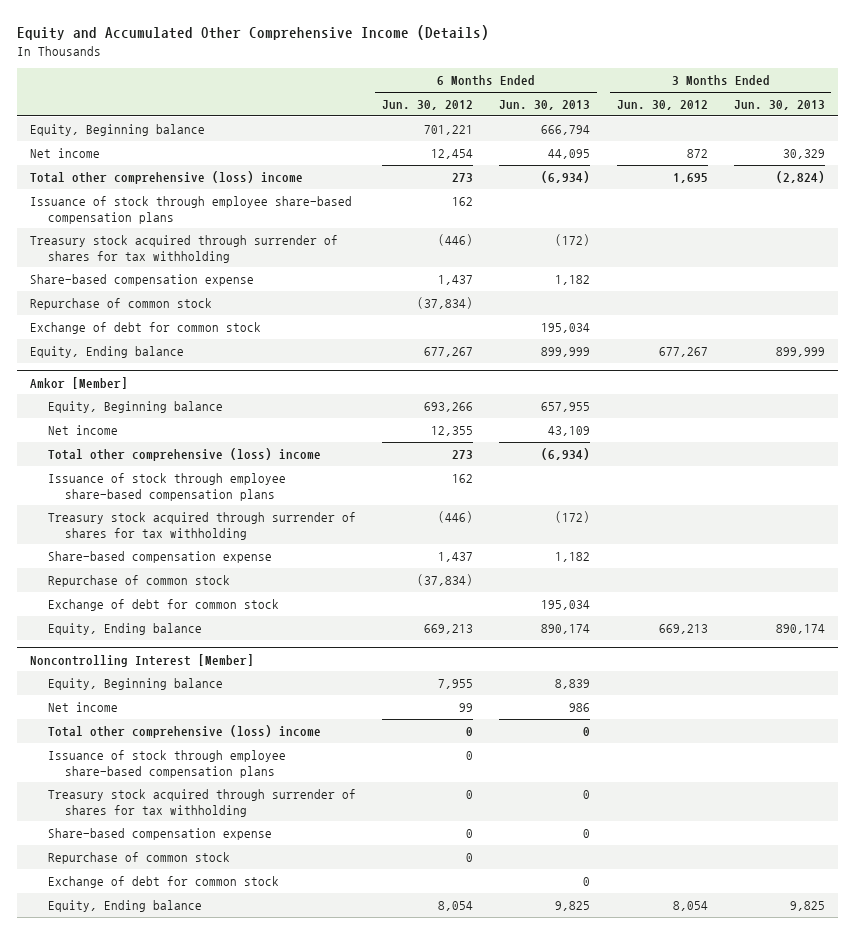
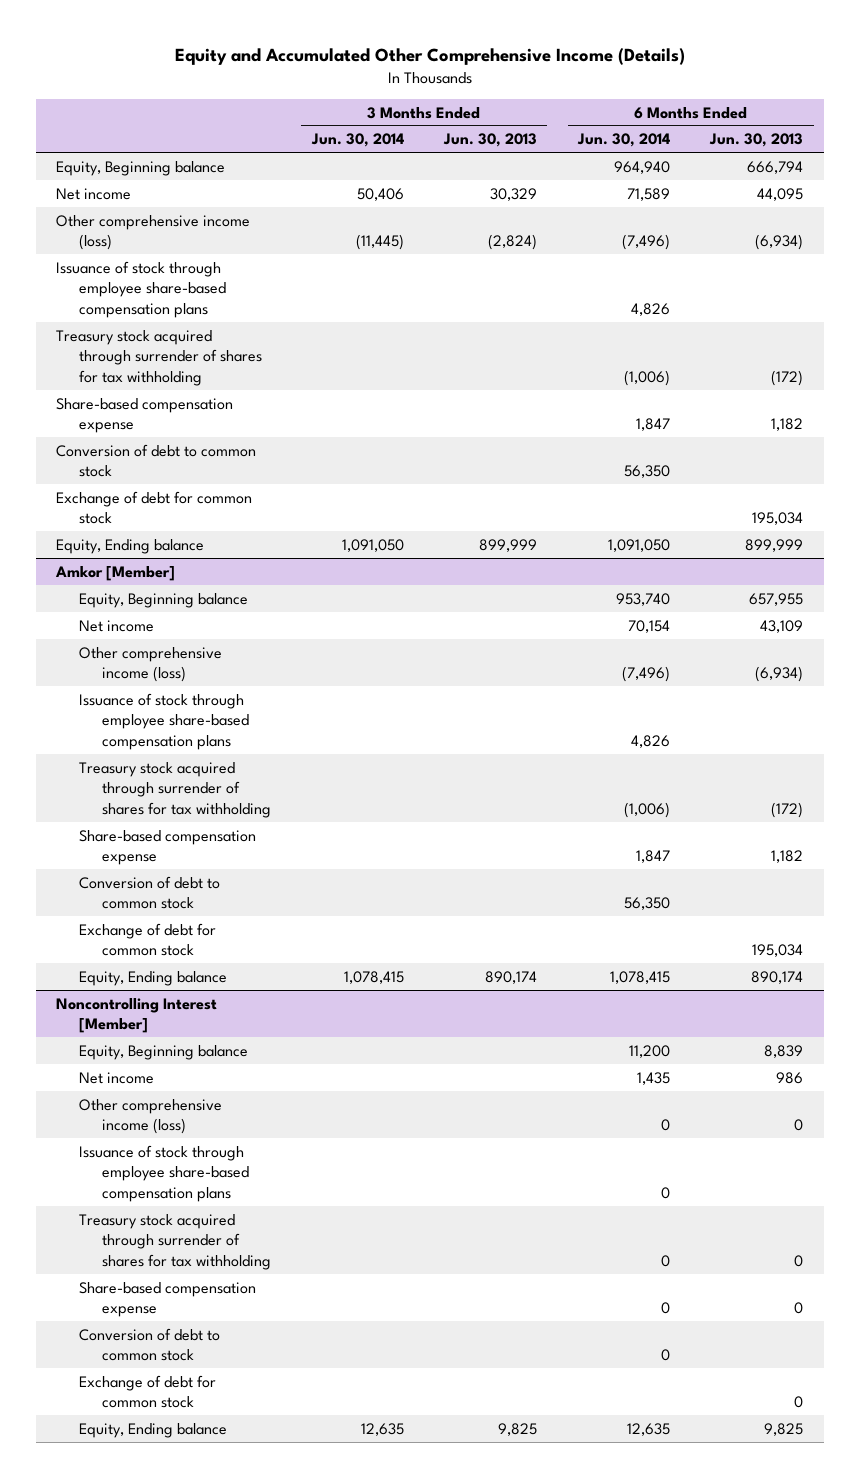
[381,100,473,111] Jun. 30, 2012 -> none
[616,100,708,111] Jun. 30, 2012 -> none
none -> [310,133,404,148] Jun. 30, 2014
none -> [576,133,670,148] Jun. 30, 2014
[29,171,303,185] Total other comprehensive (loss) income -> [56,214,251,251] Other comprehensive income (loss)
[29,298,212,311] Repurchase of common stock -> none
none -> [56,443,257,478] Conversion of debt to common stock
[47,448,321,462] Total other comprehensive (loss) income -> [79,646,223,683] Other comprehensive income (loss)
[47,575,230,588] Repurchase of common stock -> none
none -> [79,875,221,910] Conversion of debt to common stock
[47,725,321,739] Total other comprehensive (loss) income -> [79,1098,223,1135] Other comprehensive income (loss)
[47,852,230,865] Repurchase of common stock -> none
none -> [79,1327,221,1362] Conversion of debt to common stock

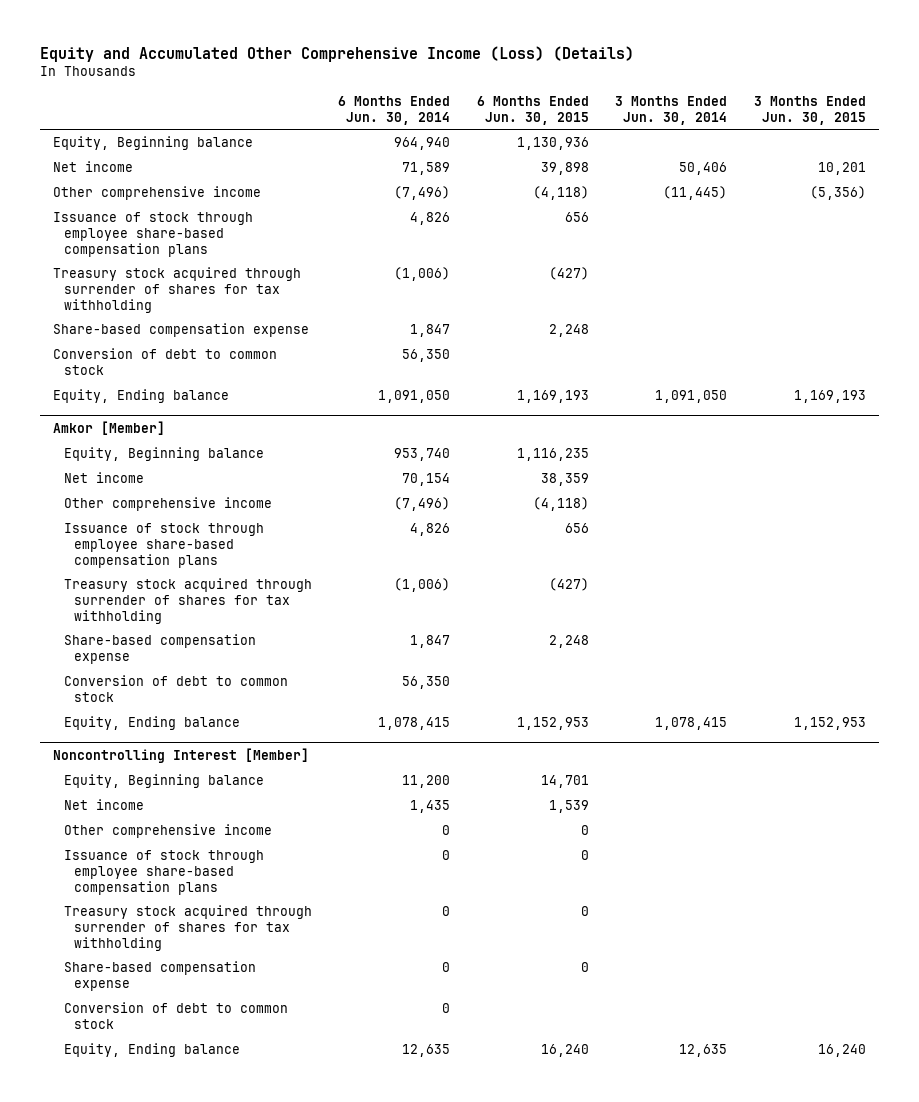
[174,48,685,66] Equity and Accumulated Other Comprehensive Income (Details) -> [39,46,634,63] Equity and Accumulated Other Comprehensive Income (Loss) (Details)
[443,133,538,148] Jun. 30, 2013 -> none
[709,133,804,148] Jun. 30, 2013 -> none
none -> [476,95,589,125] 6 Months Ended Jun. 30, 2015
none -> [753,95,866,125] 3 Months Ended Jun. 30, 2015
[56,214,251,251] Other comprehensive income (loss) -> [53,185,262,200] Other comprehensive income
[56,490,253,525] Exchange of debt for common stock -> none
[79,646,223,683] Other comprehensive income (loss) -> [63,496,272,511] Other comprehensive income
[79,922,217,957] Exchange of debt for common stock -> none
[79,1098,223,1135] Other comprehensive income (loss) -> [63,823,272,838] Other comprehensive income
[79,1374,217,1409] Exchange of debt for common stock -> none

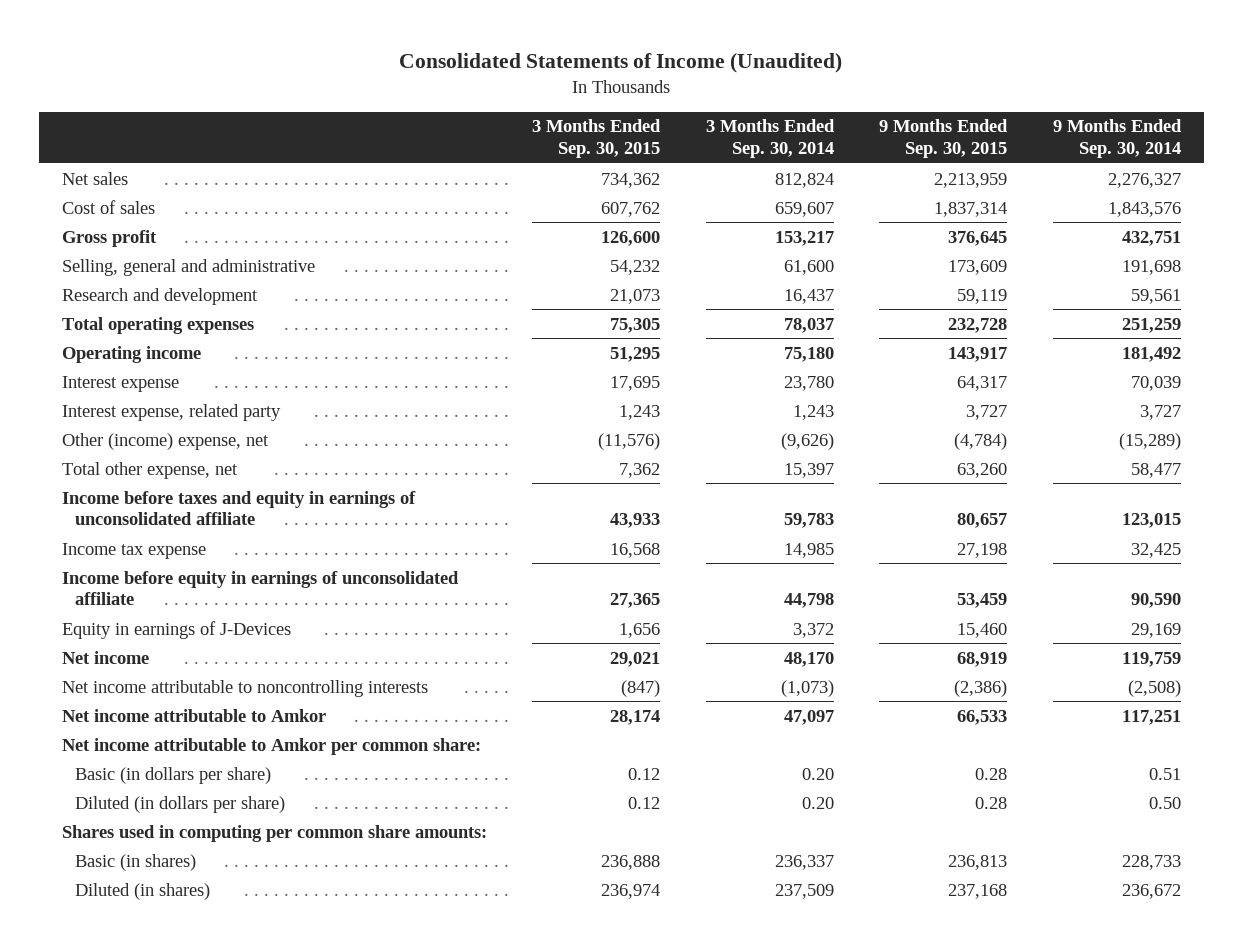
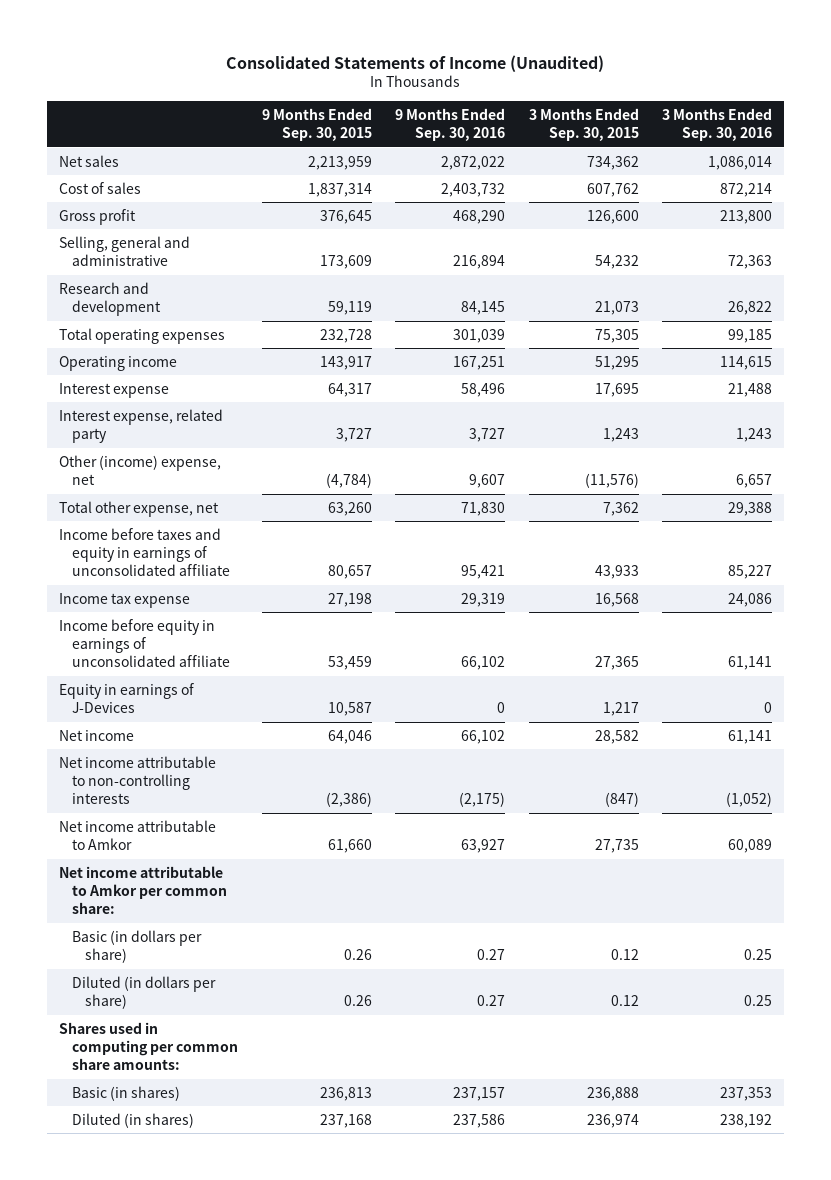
[705,119,835,159] 3 Months Ended Sep. 30, 2014 -> none
[1052,119,1182,159] 9 Months Ended Sep. 30, 2014 -> none
none -> [395,108,506,142] 9 Months Ended Sep. 30, 2016
none -> [662,108,773,142] 3 Months Ended Sep. 30, 2016
[619,622,661,638] 1,656 -> [602,701,639,716] 1,217
[957,622,1008,638] 15,460 -> [327,701,372,716] 10,587
[610,651,661,667] 29,021 -> [594,729,639,744] 28,582
[957,651,1008,667] 68,919 -> [327,729,372,744] 64,046
[61,679,428,697] Net income attributable to noncontrolling interests -> [58,755,216,804] Net income attributable to non-controlling interests
[610,709,661,725] 28,174 -> [594,838,639,853] 27,735
[957,709,1008,725] 66,533 -> [327,838,372,853] 61,660
[975,767,1008,780] 0.28 -> [343,948,372,960] 0.26
[975,796,1008,809] 0.28 -> [343,994,372,1006] 0.26

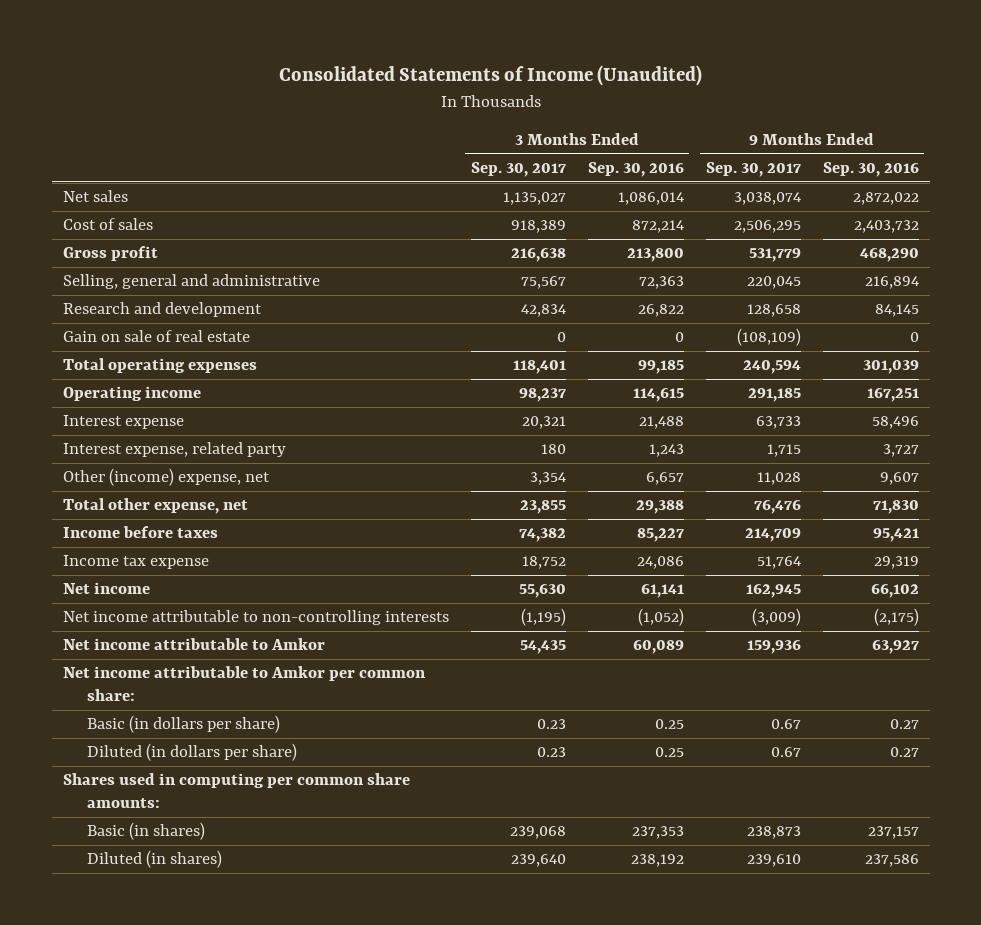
[261,108,372,142] 9 Months Ended Sep. 30, 2015 -> none
[528,108,639,142] 3 Months Ended Sep. 30, 2015 -> none
none -> [470,162,566,178] Sep. 30, 2017
none -> [705,162,801,178] Sep. 30, 2017
none -> [62,330,250,343] Gain on sale of real estate
[58,527,230,576] Income before taxes and equity in earnings of unconsolidated affiliate -> [62,526,218,539] Income before taxes
[58,618,230,667] Income before equity in earnings of unconsolidated affiliate -> none
[58,682,194,713] Equity in earnings of J-Devices -> none

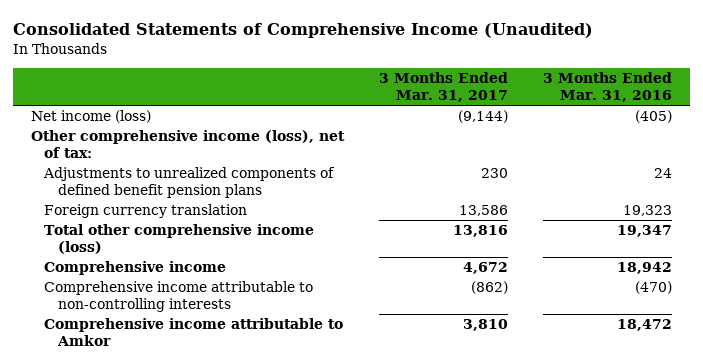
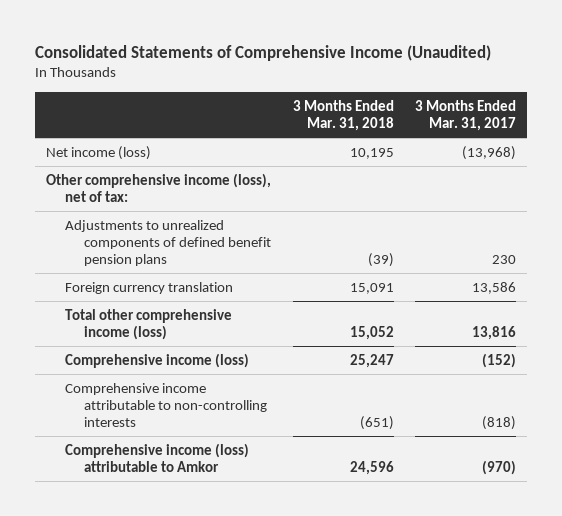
[543,72,673,102] 3 Months Ended Mar. 31, 2016 -> none
none -> [292,99,394,131] 3 Months Ended Mar. 31, 2018
[457,110,508,124] (9,144) -> [462,145,517,160] (13,968)
[44,261,227,276] Comprehensive income -> [65,352,250,368] Comprehensive income (loss)
[462,262,508,275] 4,672 -> [482,352,517,368] (152)
[470,281,508,295] (862) -> [482,415,517,430] (818)
[44,318,344,347] Comprehensive income attributable to Amkor -> [65,442,250,472] Comprehensive income (loss) attributable to Amkor
[462,319,508,332] 3,810 -> [482,459,517,475] (970)

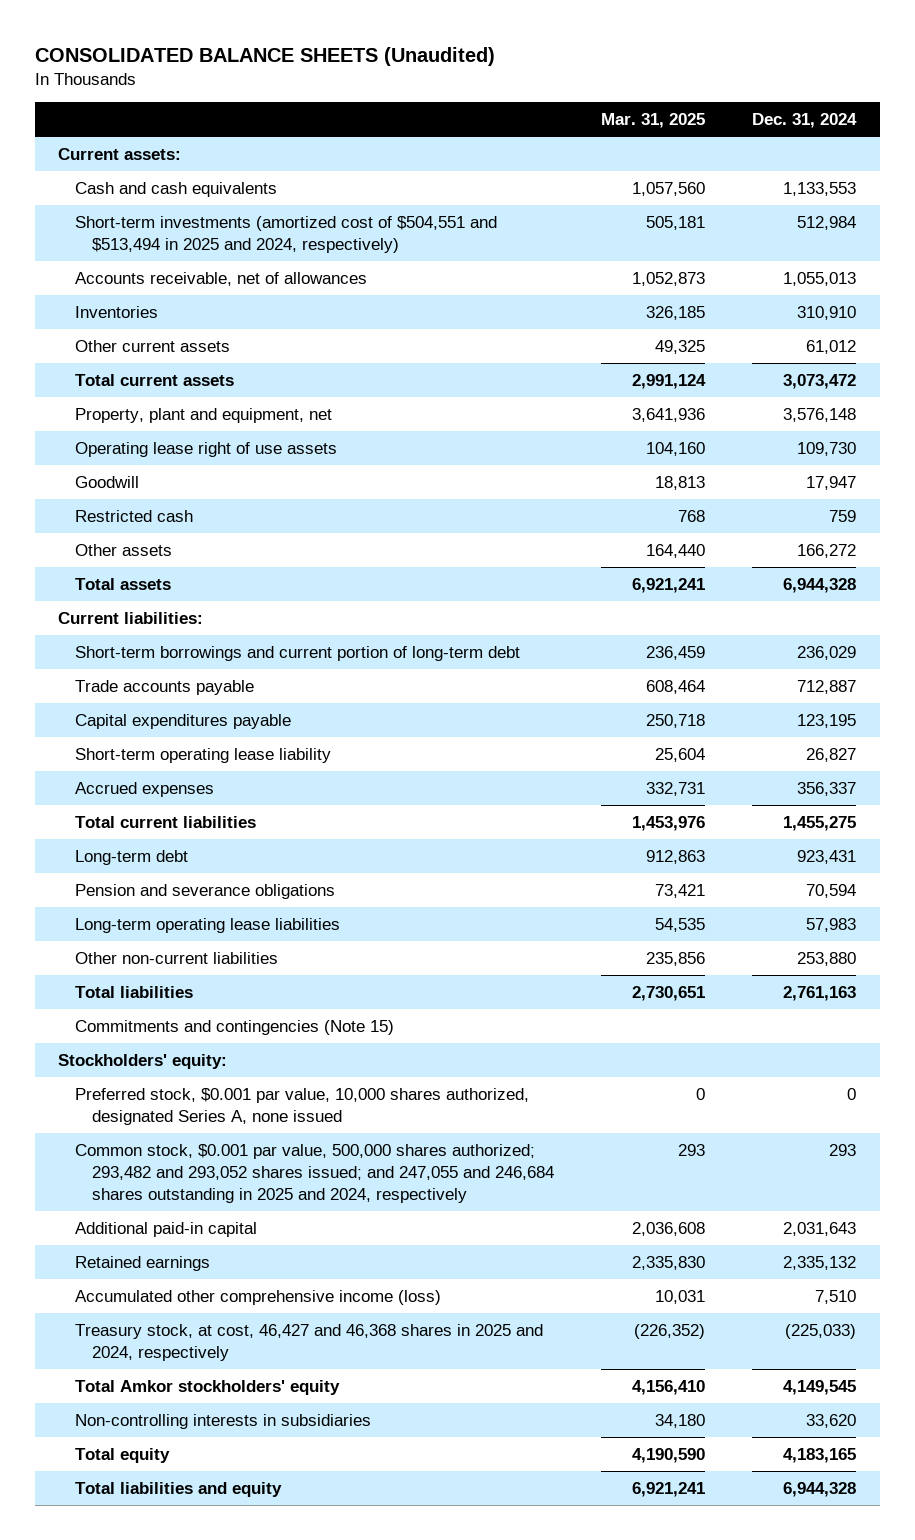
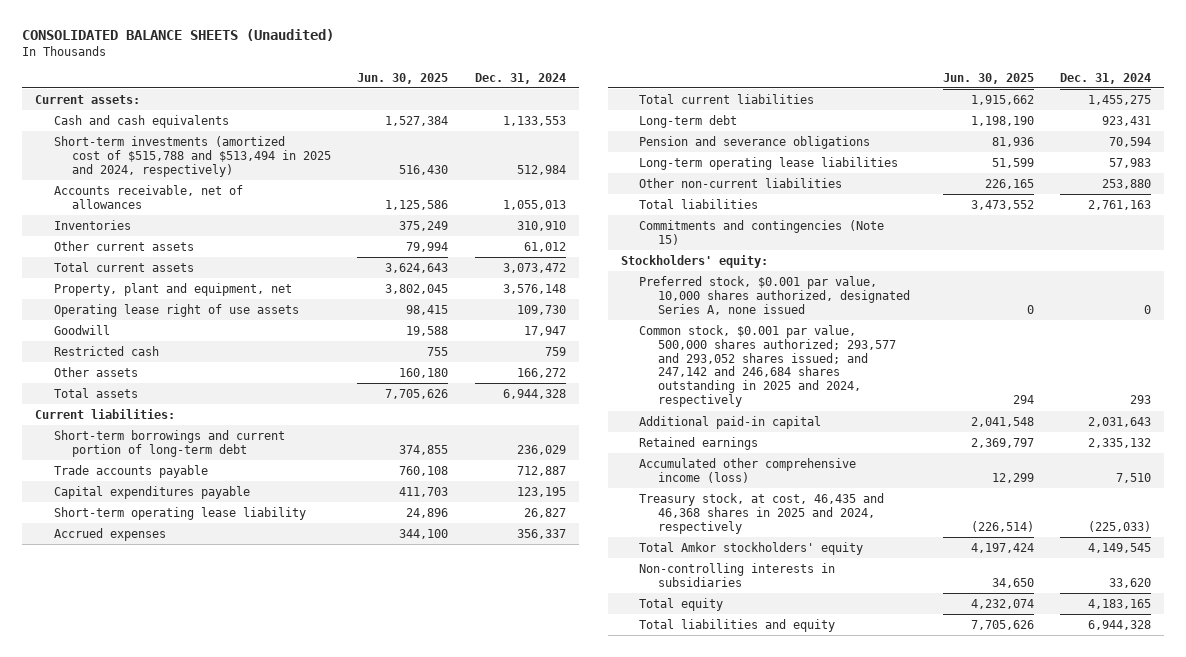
[601,113,706,129] Mar. 31, 2025 -> none
none -> [357,72,449,84] Jun. 30, 2025
[75,215,498,254] Short-term investments (amortized cost of $504,551 and $513,494 in 2025 and 2024, respectively) -> [53,135,331,177] Short-term investments (amortized cost of $515,788 and $513,494 in 2025 and 2024, respectively)
[75,1143,555,1204] Common stock, $0.001 par value, 500,000 shares authorized; 293,482 and 293,052 shares issued; and 247,055 and 246,684 shares outstanding in 2025 and 2024, respectively -> [639,324,896,408] Common stock, $0.001 par value, 500,000 shares authorized; 293,577 and 293,052 shares issued; and 247,142 and 246,684 shares outstanding in 2025 and 2024, respectively
[75,1323,544,1362] Treasury stock, at cost, 46,427 and 46,368 shares in 2025 and 2024, respectively -> [639,492,885,534] Treasury stock, at cost, 46,435 and 46,368 shares in 2025 and 2024, respectively

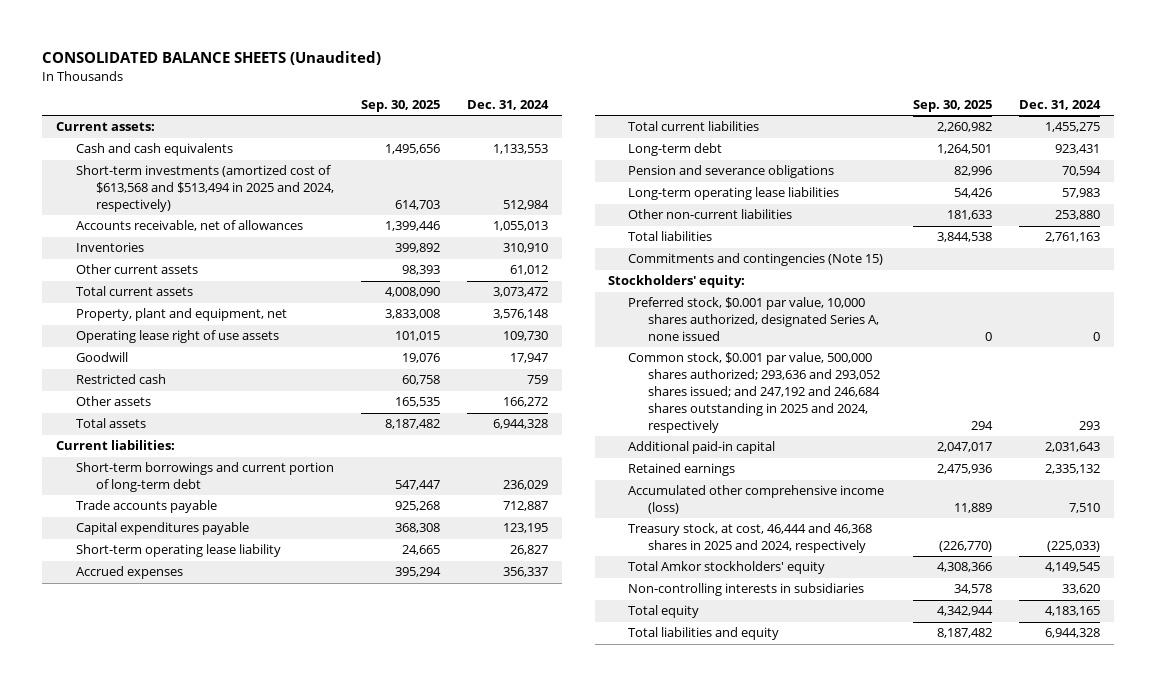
[357,72,449,84] Jun. 30, 2025 -> none
none -> [361,100,441,113] Sep. 30, 2025
[53,135,331,177] Short-term investments (amortized cost of $515,788 and $513,494 in 2025 and 2024, respectively) -> [75,165,334,213] Short-term investments (amortized cost of $613,568 and $513,494 in 2025 and 2024, respectively)
[639,324,896,408] Common stock, $0.001 par value, 500,000 shares authorized; 293,577 and 293,052 shares issued; and 247,142 and 246,684 shares outstanding in 2025 and 2024, respectively -> [628,352,881,433] Common stock, $0.001 par value, 500,000 shares authorized; 293,636 and 293,052 shares issued; and 247,192 and 246,684 shares outstanding in 2025 and 2024, respectively
[639,492,885,534] Treasury stock, at cost, 46,435 and 46,368 shares in 2025 and 2024, respectively -> [628,523,873,554] Treasury stock, at cost, 46,444 and 46,368 shares in 2025 and 2024, respectively

